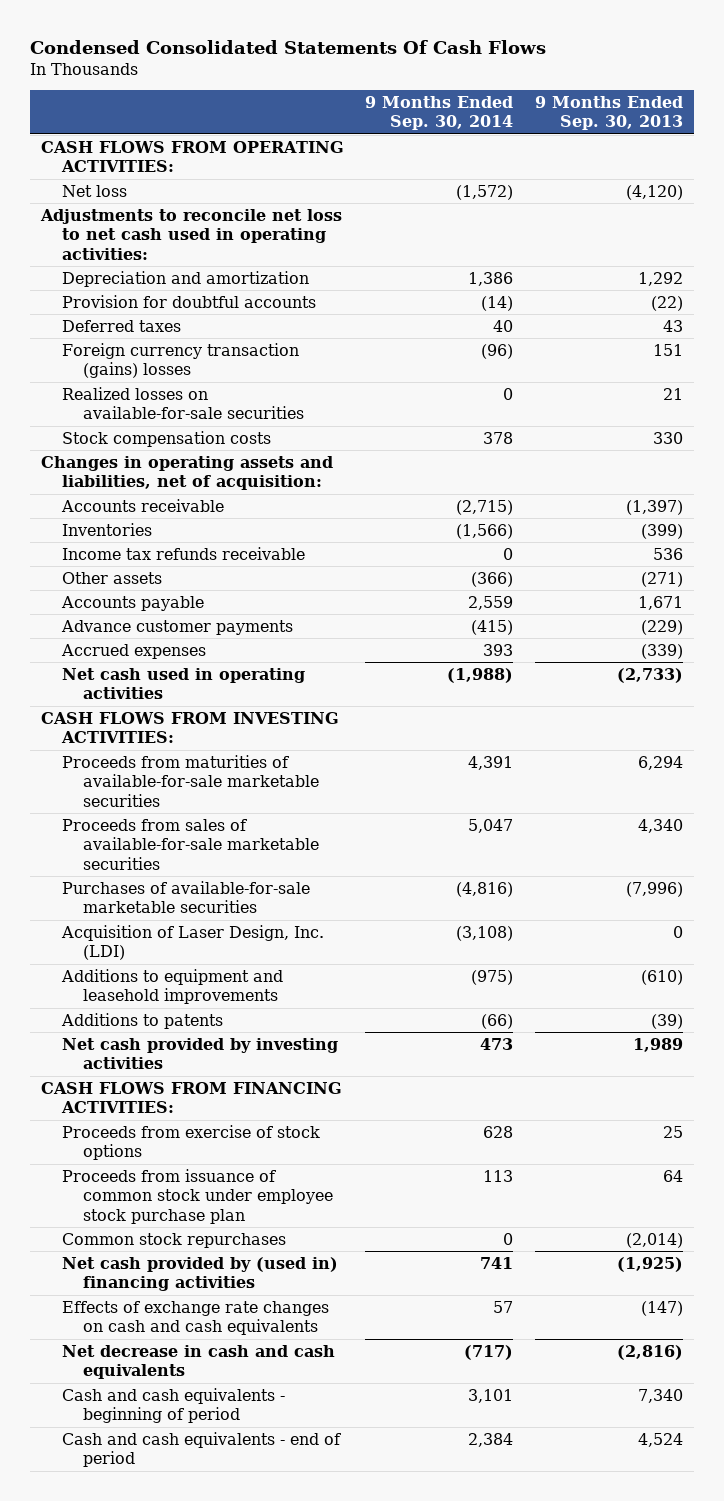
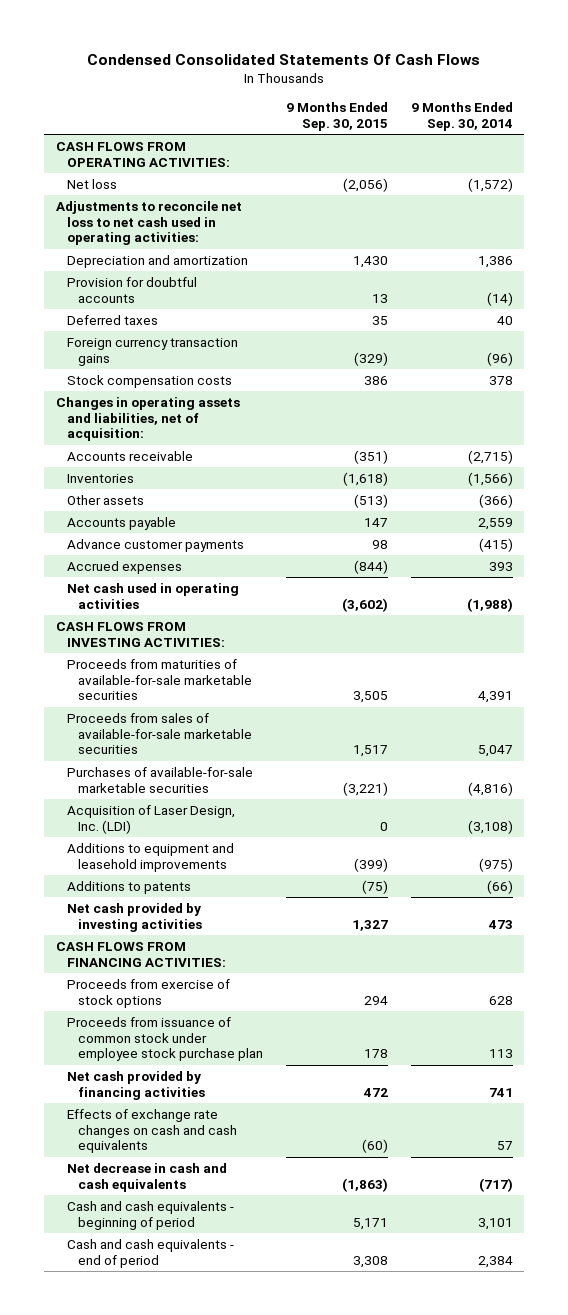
[535,95,684,131] 9 Months Ended Sep. 30, 2013 -> none
none -> [285,102,388,131] 9 Months Ended Sep. 30, 2015
[61,386,304,420] Realized losses on available-for-sale securities -> none
[61,342,299,379] Foreign currency transaction (gains) losses -> [66,337,238,366] Foreign currency transaction gains
[61,546,305,560] Income tax refunds receivable -> none
[61,1232,286,1248] Common stock repurchases -> none
[61,1256,338,1292] Net cash provided by (used in) financing activities -> [66,1070,206,1100] Net cash provided by financing activities

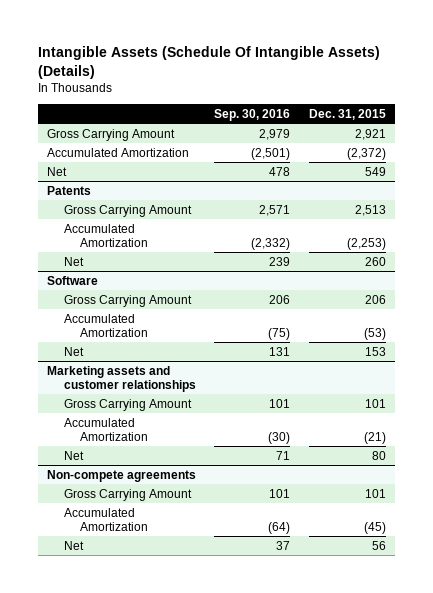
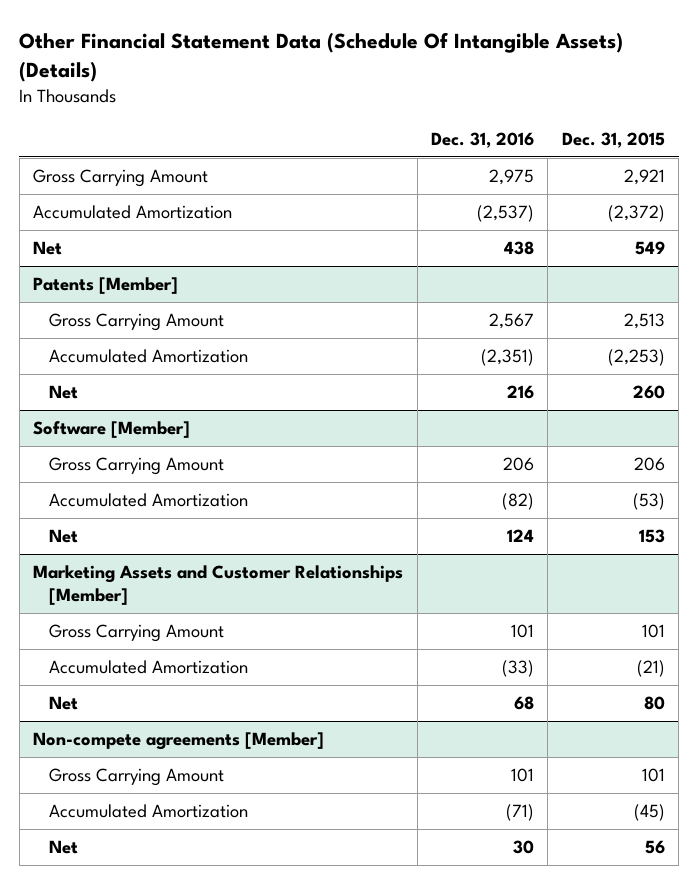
[38,46,381,79] Intangible Assets (Schedule Of Intangible Assets) (Details) -> [19,32,624,83] Other Financial Statement Data (Schedule Of Intangible Assets) (Details)
[214,108,291,121] Sep. 30, 2016 -> none
none -> [431,131,535,148] Dec. 31, 2016
[47,185,92,195] Patents -> [33,277,179,295] Patents [Member]
[47,275,99,285] Software -> [33,421,191,439] Software [Member]
[47,365,196,392] Marketing assets and customer relationships -> [33,565,404,605] Marketing Assets and Customer Relationships [Member]
[47,469,197,482] Non-compete agreements -> [33,732,325,751] Non-compete agreements [Member]

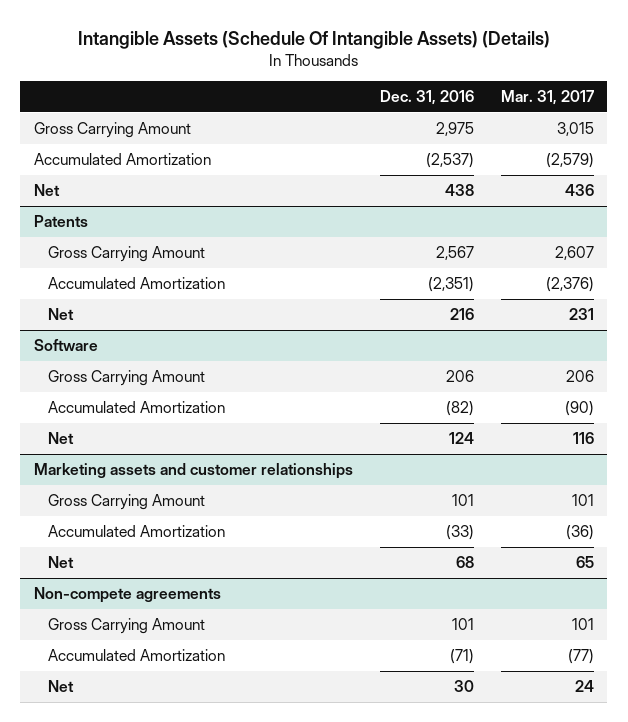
[19,32,624,83] Other Financial Statement Data (Schedule Of Intangible Assets) (Details) -> [77,30,550,49] Intangible Assets (Schedule Of Intangible Assets) (Details)
[561,131,665,148] Dec. 31, 2015 -> none
none -> [500,90,594,106] Mar. 31, 2017
[33,277,179,295] Patents [Member] -> [33,215,88,228] Patents
[33,421,191,439] Software [Member] -> [33,339,98,352] Software
[33,565,404,605] Marketing Assets and Customer Relationships [Member] -> [33,463,353,480] Marketing assets and customer relationships
[33,732,325,751] Non-compete agreements [Member] -> [33,587,221,604] Non-compete agreements

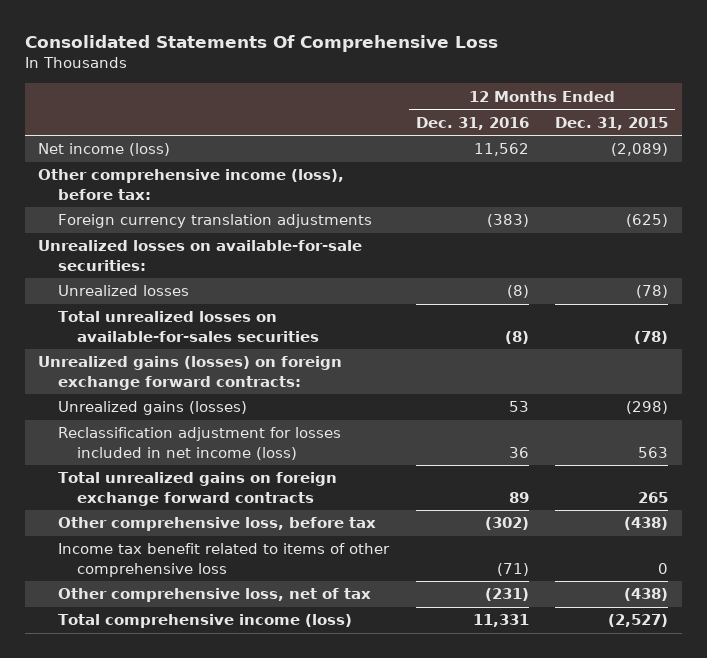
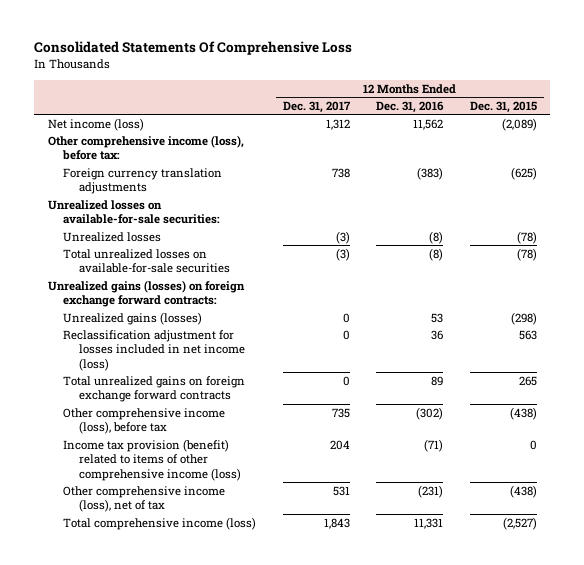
none -> [282,100,351,113] Dec. 31, 2017
[57,311,320,342] Total unrealized losses on available-for-sales securities -> [63,248,231,274] Total unrealized losses on available-for-sale securities
[57,517,376,532] Other comprehensive loss, before tax -> [63,407,226,435] Other comprehensive income (loss), before tax
[57,543,390,577] Income tax benefit related to items of other comprehensive loss -> [63,438,242,481] Income tax provision (benefit) related to items of other comprehensive income (loss)
[57,588,371,603] Other comprehensive loss, net of tax -> [63,485,226,513] Other comprehensive income (loss), net of tax

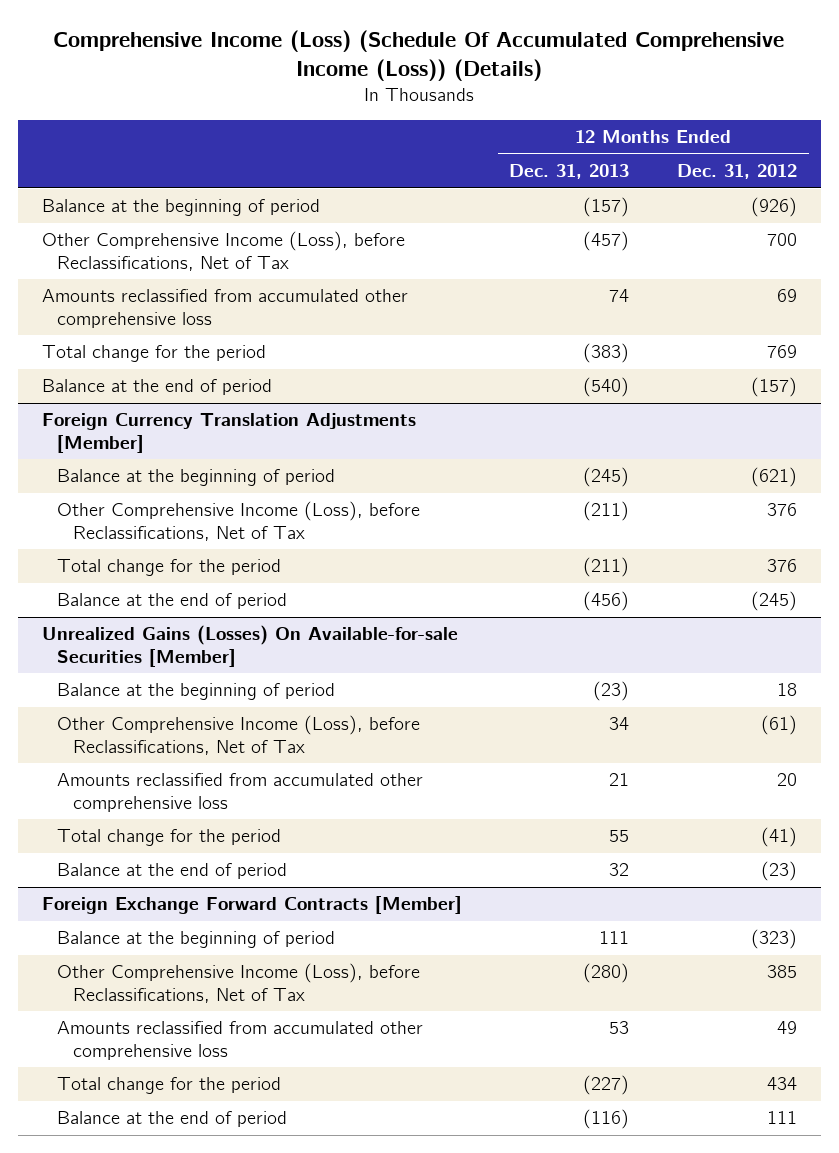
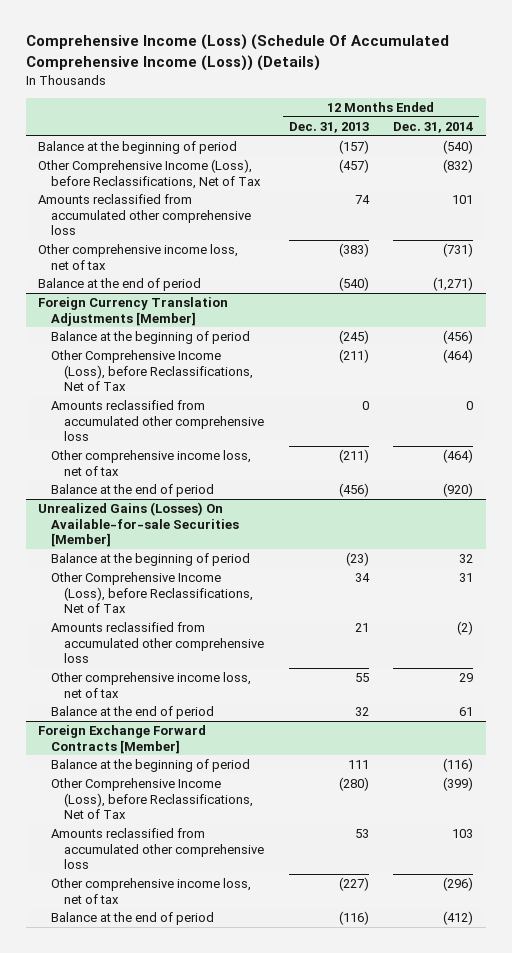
[677,164,798,180] Dec. 31, 2012 -> none
none -> [393,121,474,133] Dec. 31, 2014
[41,345,266,363] Total change for the period -> [38,244,239,270] Other comprehensive income loss, net of tax
none -> [51,400,265,442] Amounts reclassified from accumulated other comprehensive loss
[57,559,282,577] Total change for the period -> [51,450,252,476] Other comprehensive income loss, net of tax
[57,829,282,847] Total change for the period -> [51,672,252,698] Other comprehensive income loss, net of tax
[57,1077,282,1095] Total change for the period -> [51,878,252,904] Other comprehensive income loss, net of tax

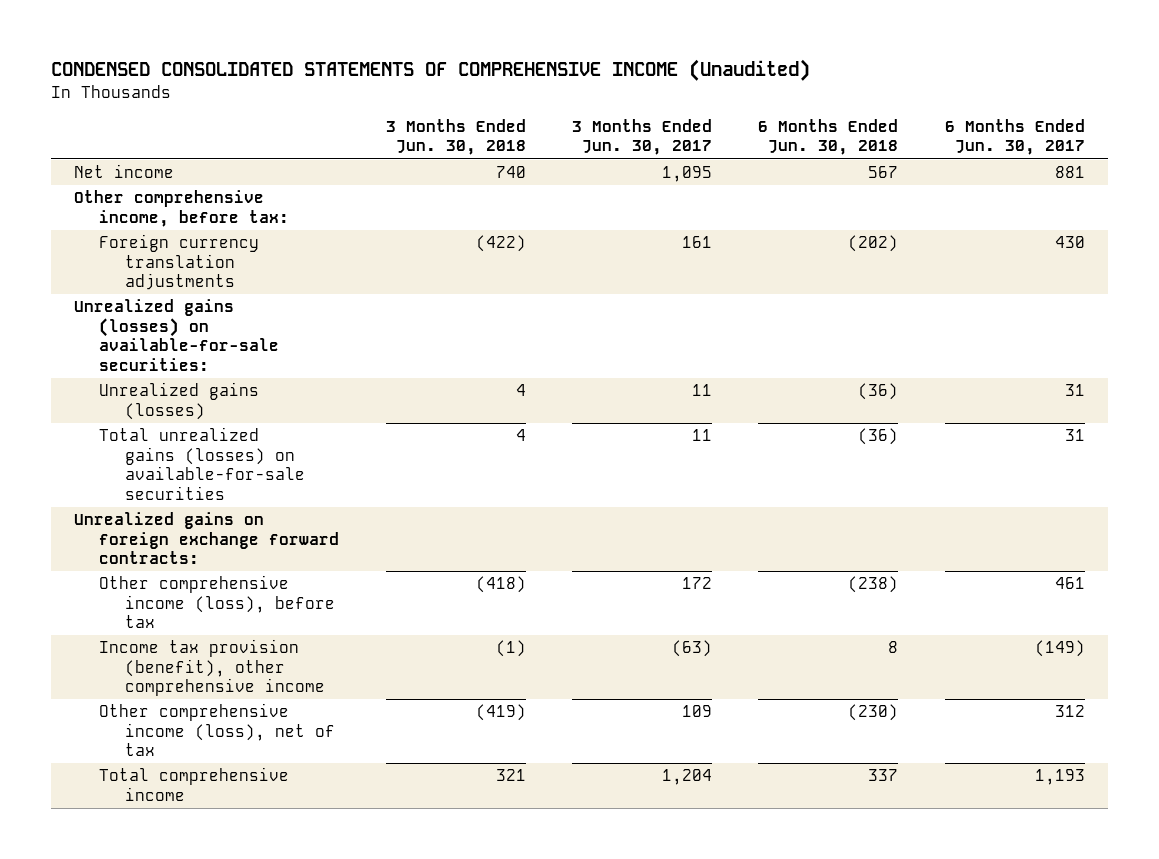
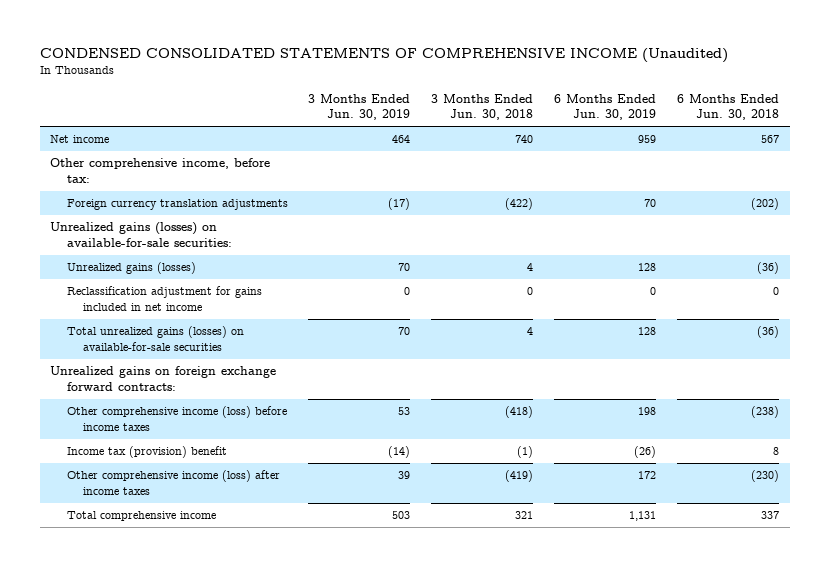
[572,118,713,156] 3 Months Ended Jun. 30, 2017 -> none
[944,118,1085,156] 6 Months Ended Jun. 30, 2017 -> none
none -> [308,93,411,121] 3 Months Ended Jun. 30, 2019
none -> [554,93,657,121] 6 Months Ended Jun. 30, 2019
none -> [66,286,262,311] Reclassification adjustment for gains included in net income
[99,575,335,629] Other comprehensive income (loss), before tax -> [66,406,287,431] Other comprehensive income (loss) before income taxes
[99,639,325,697] Income tax provision (benefit), other comprehensive income -> [66,446,227,459] Income tax (provision) benefit
[99,703,335,757] Other comprehensive income (loss), net of tax -> [66,470,280,495] Other comprehensive income (loss) after income taxes

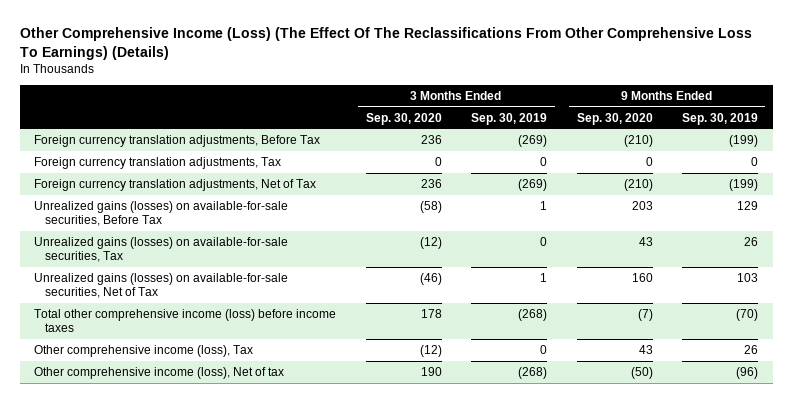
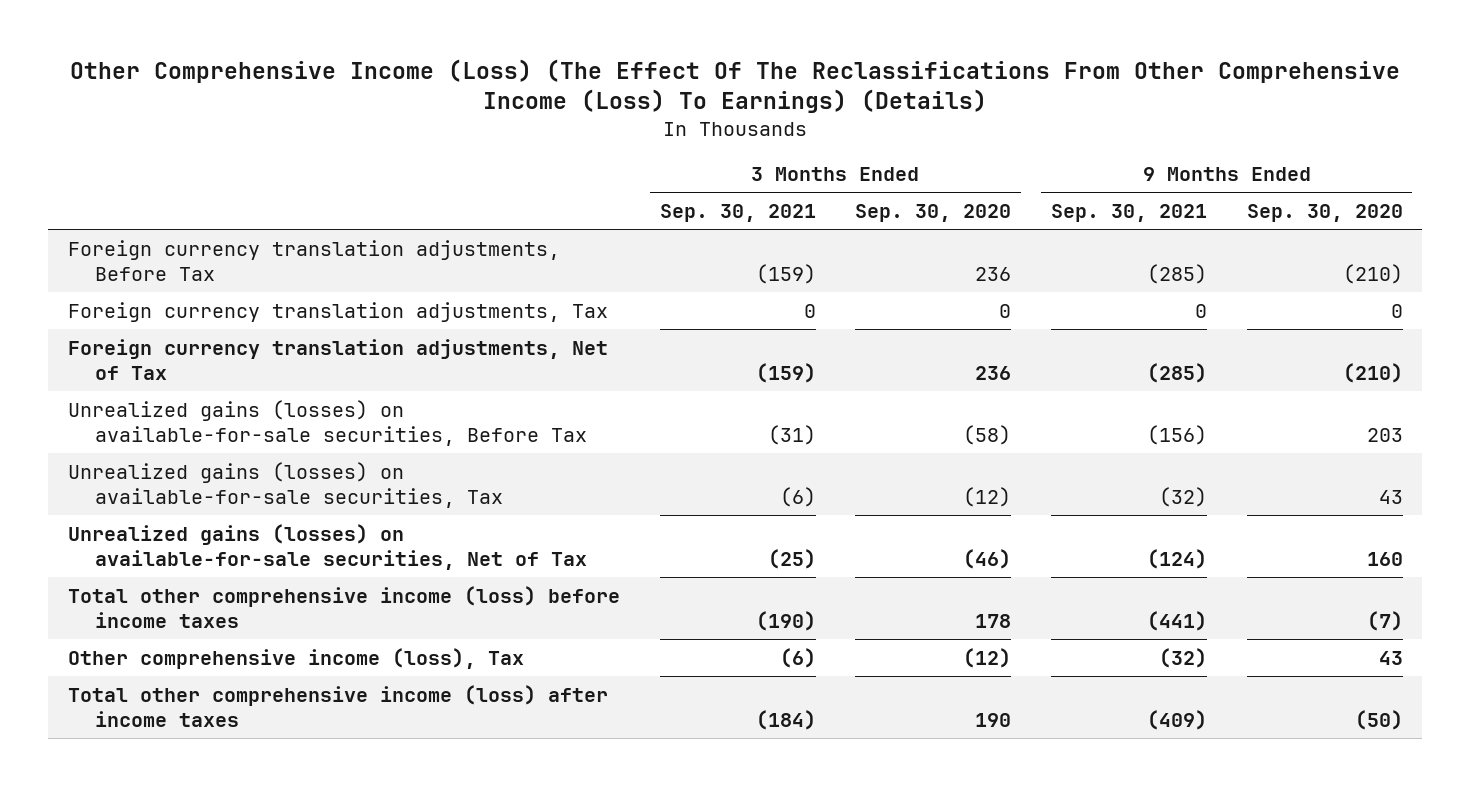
[19,27,752,60] Other Comprehensive Income (Loss) (The Effect Of The Reclassifications From Other Comprehensive Loss To Earnings) (Details) -> [70,58,1401,114] Other Comprehensive Income (Loss) (The Effect Of The Reclassifications From Other Comprehensive Income (Loss) To Earnings) (Details)
[471,112,548,125] Sep. 30, 2019 -> none
[682,112,759,125] Sep. 30, 2019 -> none
none -> [659,204,816,223] Sep. 30, 2021
none -> [1050,204,1207,223] Sep. 30, 2021
[34,366,285,379] Other comprehensive income (loss), Net of tax -> [68,684,609,727] Total other comprehensive income (loss) after income taxes

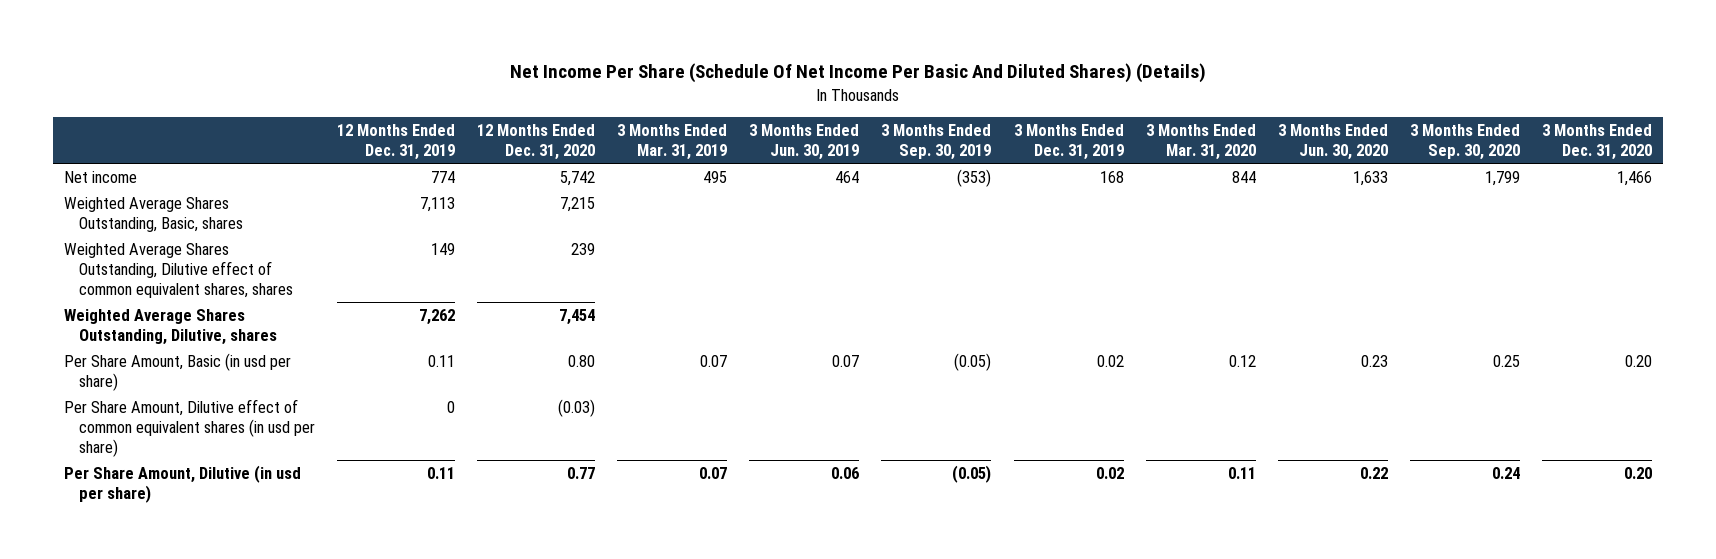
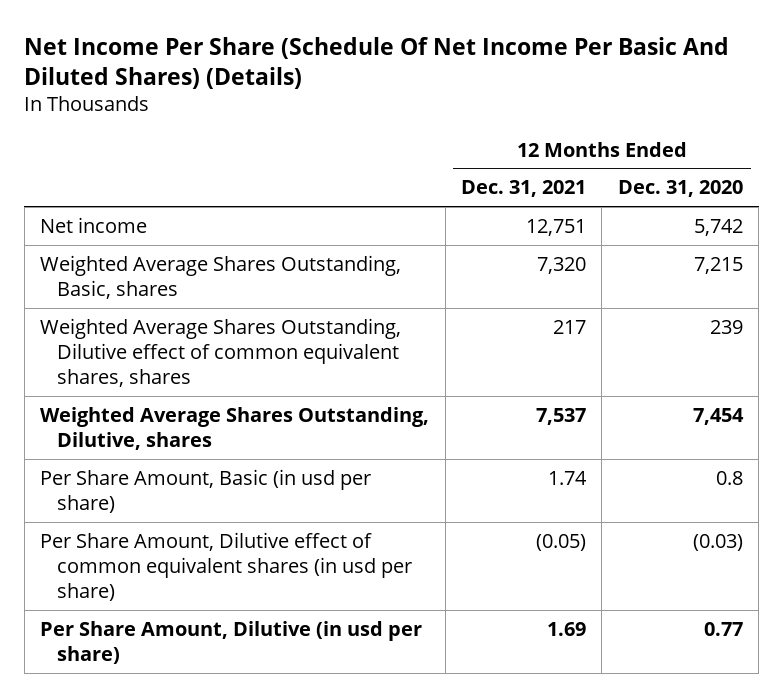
[337,123,456,160] 12 Months Ended Dec. 31, 2019 -> none
[617,123,728,160] 3 Months Ended Mar. 31, 2019 -> none
[749,123,860,160] 3 Months Ended Jun. 30, 2019 -> none
[881,123,992,160] 3 Months Ended Sep. 30, 2019 -> none
[1013,123,1124,160] 3 Months Ended Dec. 31, 2019 -> none
[1145,123,1256,160] 3 Months Ended Mar. 31, 2020 -> none
[1277,123,1388,160] 3 Months Ended Jun. 30, 2020 -> none
[1409,123,1520,160] 3 Months Ended Sep. 30, 2020 -> none
[1541,123,1652,160] 3 Months Ended Dec. 31, 2020 -> none
none -> [461,180,587,198] Dec. 31, 2021
[568,354,596,367] 0.80 -> [715,470,743,485] 0.8

